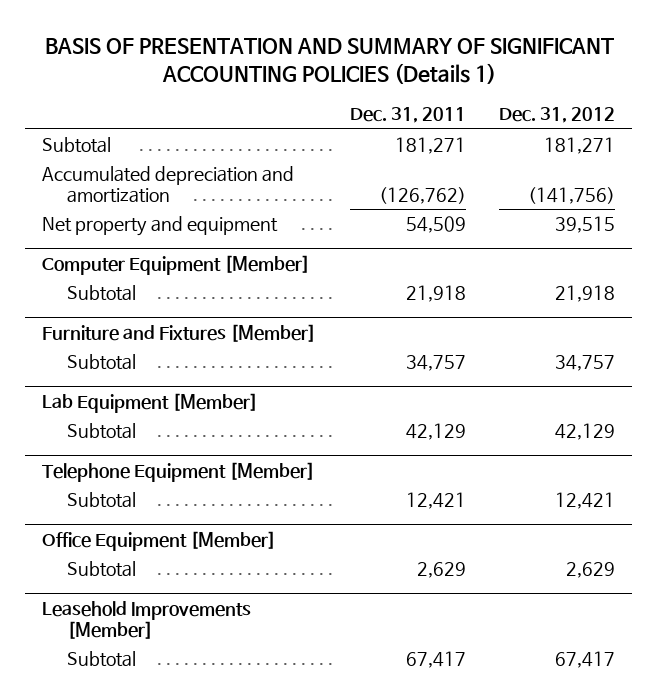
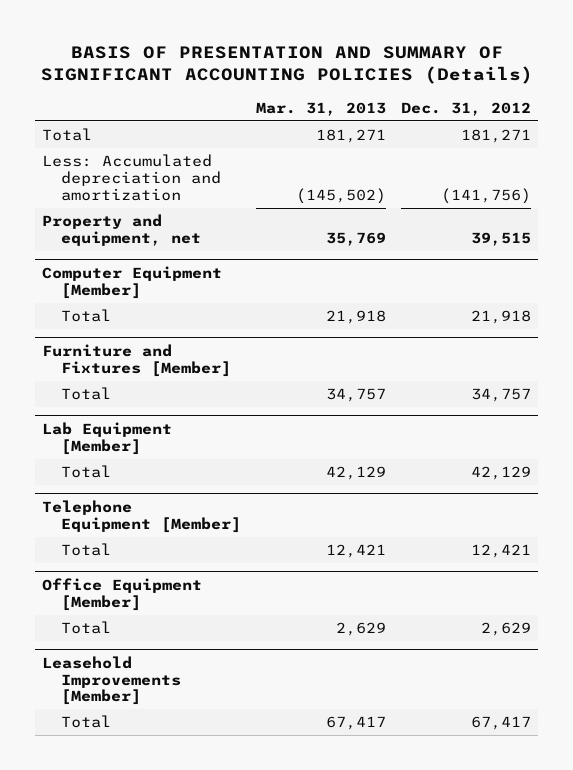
[44,38,614,85] BASIS OF PRESENTATION AND SUMMARY OF SIGNIFICANT ACCOUNTING POLICIES (Details 1) -> [40,45,533,85] BASIS OF PRESENTATION AND SUMMARY OF SIGNIFICANT ACCOUNTING POLICIES (Details)
[349,107,466,124] Dec. 31, 2011 -> none
none -> [256,101,387,116] Mar. 31, 2013
[42,137,112,154] Subtotal -> [42,128,93,142] Total
[42,166,295,204] Accumulated depreciation and amortization -> [42,154,222,201] Less: Accumulated depreciation and amortization
[42,216,279,237] Net property and equipment -> [42,214,202,247] Property and equipment, net
[66,285,136,302] Subtotal -> [61,309,112,323] Total
[66,354,136,371] Subtotal -> [61,387,112,401] Total
[66,423,136,440] Subtotal -> [61,465,112,479] Total
[66,492,136,509] Subtotal -> [61,543,112,557] Total
[66,561,136,578] Subtotal -> [61,621,112,635] Total
[66,651,136,668] Subtotal -> [61,715,112,729] Total

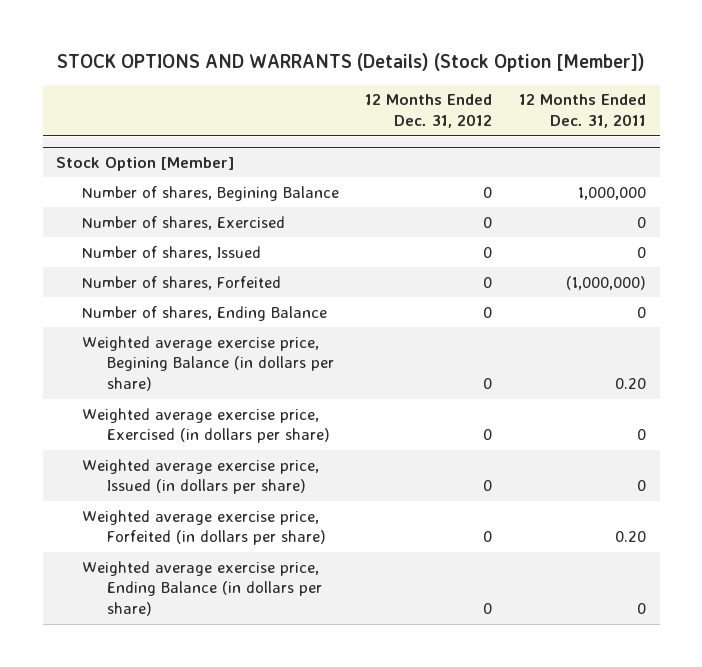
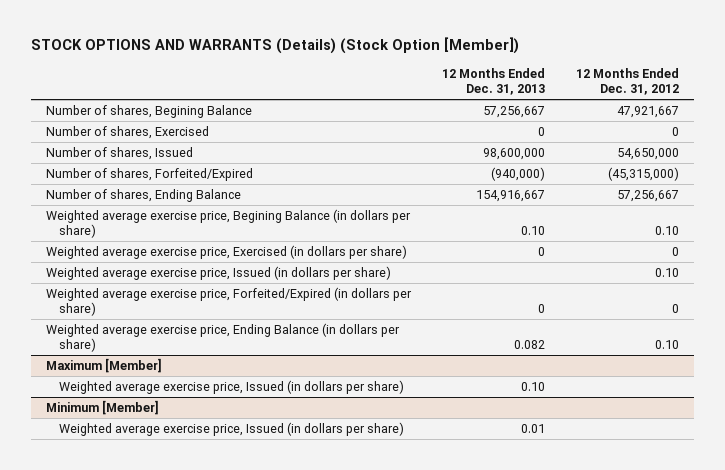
[519,94,647,129] 12 Months Ended Dec. 31, 2011 -> none
none -> [442,67,546,95] 12 Months Ended Dec. 31, 2013
[56,157,235,172] Stock Option [Member] -> none
[483,186,493,198] 0 -> [616,105,679,118] 47,921,667
[483,246,493,258] 0 -> [616,147,679,160] 54,650,000
[81,275,281,290] Number of shares, Forfeited -> [46,167,254,181] Number of shares, Forfeited/Expired
[483,276,493,288] 0 -> [607,166,679,181] (45,315,000)
[483,306,493,318] 0 -> [616,189,679,202] 57,256,667
[483,378,493,390] 0 -> [654,225,679,235] 0.10
[483,480,493,492] 0 -> [654,267,679,277] 0.10
[81,509,327,546] Weighted average exercise price, Forfeited (in dollars per share) -> [46,286,413,316] Weighted average exercise price, Forfeited/Expired (in dollars per share)
[483,603,493,615] 0 -> [654,339,679,349] 0.10
none -> [46,357,163,373] Maximum [Member]
none -> [58,379,404,394] Weighted average exercise price, Issued (in dollars per share)
none -> [46,399,160,415] Minimum [Member]
none -> [58,421,404,436] Weighted average exercise price, Issued (in dollars per share)

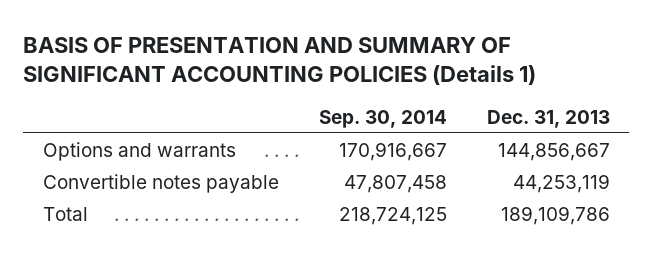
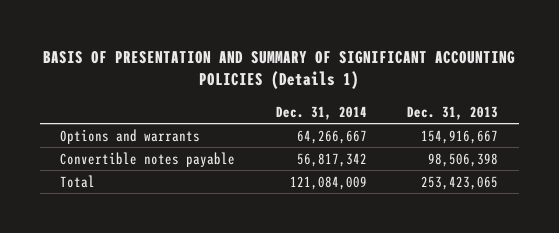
[318,110,447,129] Sep. 30, 2014 -> none
none -> [275,105,367,120] Dec. 31, 2014
[497,142,610,161] 144,856,667 -> [421,129,499,144] 154,916,667
[512,173,610,193] 44,253,119 -> [428,152,499,167] 98,506,398
[500,205,610,225] 189,109,786 -> [421,175,499,190] 253,423,065

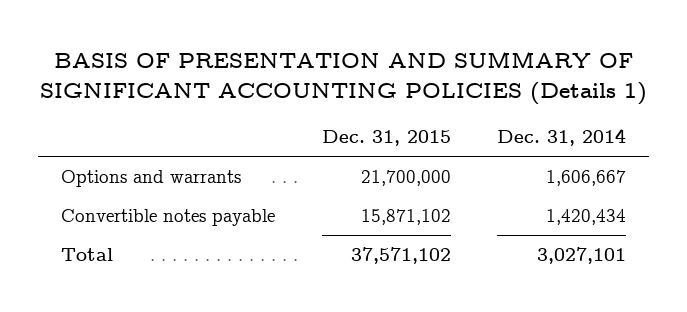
[407,105,499,120] Dec. 31, 2013 -> none
none -> [321,130,451,147] Dec. 31, 2015
[296,129,367,144] 64,266,667 -> [545,170,626,187] 1,606,667
[296,152,367,167] 56,817,342 -> [545,209,626,226] 1,420,434
[289,175,367,190] 121,084,009 -> [536,247,626,265] 3,027,101

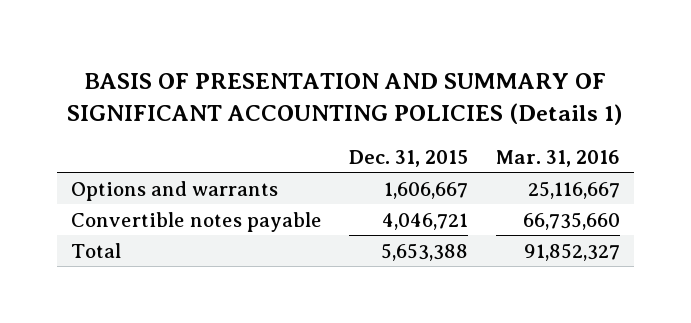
[496,128,626,147] Dec. 31, 2014 -> none
none -> [495,149,620,167] Mar. 31, 2016
[360,170,451,187] 21,700,000 -> [384,181,469,199] 1,606,667
[360,209,451,226] 15,871,102 -> [382,212,469,230] 4,046,721
[350,247,451,265] 37,571,102 -> [381,242,469,261] 5,653,388

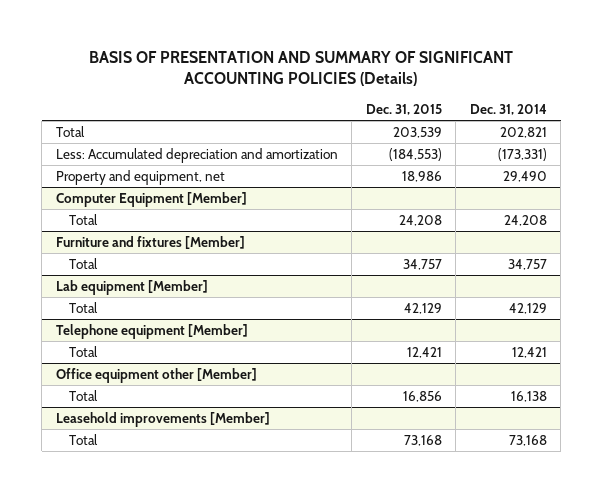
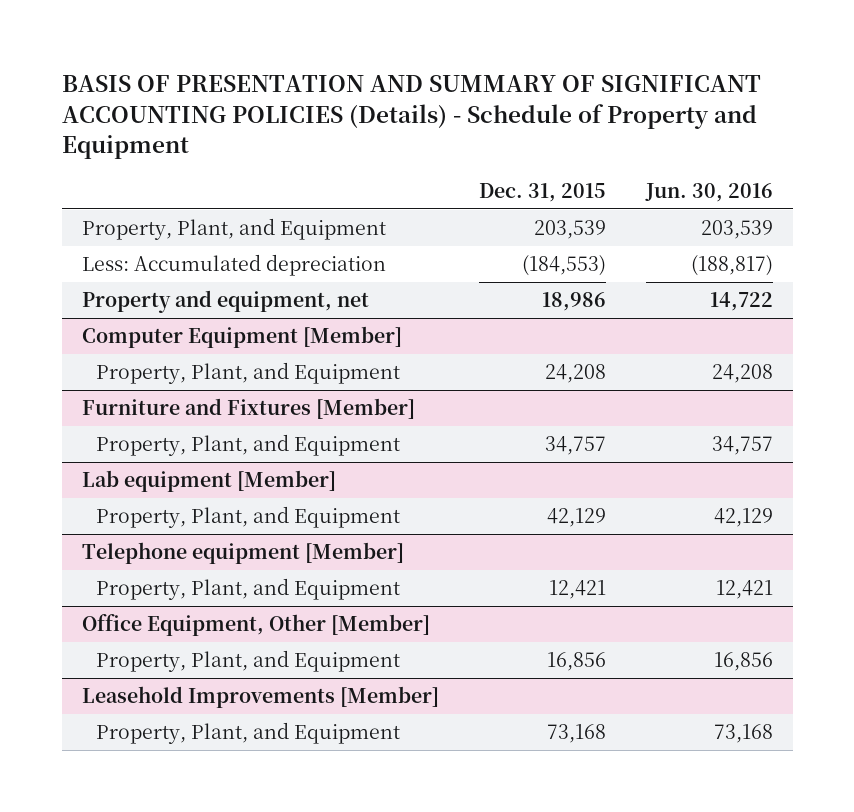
[89,50,514,87] BASIS OF PRESENTATION AND SUMMARY OF SIGNIFICANT ACCOUNTING POLICIES (Details) -> [61,75,761,160] BASIS OF PRESENTATION AND SUMMARY OF SIGNIFICANT ACCOUNTING POLICIES (Details) - Schedule of Property and Equipment
[469,103,547,115] Dec. 31, 2014 -> none
none -> [644,183,773,203] Jun. 30, 2016
[55,125,85,137] Total -> [81,218,386,241] Property, Plant, and Equipment
[55,147,338,163] Less: Accumulated depreciation and amortization -> [81,254,386,277] Less: Accumulated depreciation
[69,213,99,225] Total -> [95,362,400,385] Property, Plant, and Equipment
[55,235,245,249] Furniture and fixtures [Member] -> [81,398,415,420] Furniture and Fixtures [Member]
[69,257,99,269] Total -> [95,434,400,457] Property, Plant, and Equipment
[69,301,99,313] Total -> [95,506,400,529] Property, Plant, and Equipment
[69,345,99,357] Total -> [95,578,400,601] Property, Plant, and Equipment
[55,367,257,383] Office equipment other [Member] -> [81,614,430,637] Office Equipment, Other [Member]
[69,389,99,401] Total -> [95,650,400,673] Property, Plant, and Equipment
[55,411,270,427] Leasehold improvements [Member] -> [81,686,439,709] Leasehold Improvements [Member]
[69,433,99,445] Total -> [95,722,400,745] Property, Plant, and Equipment

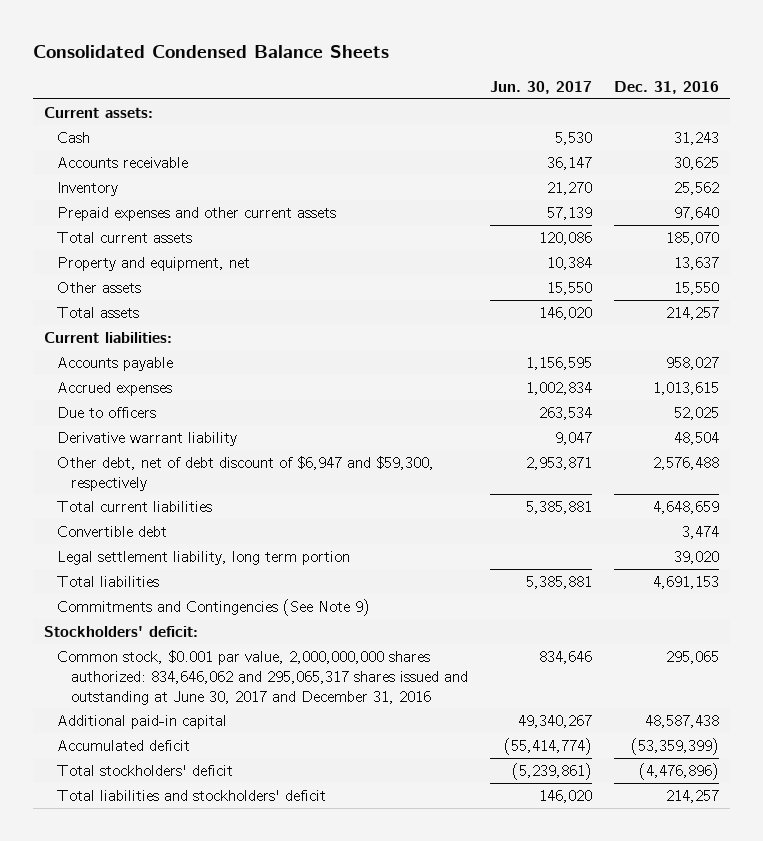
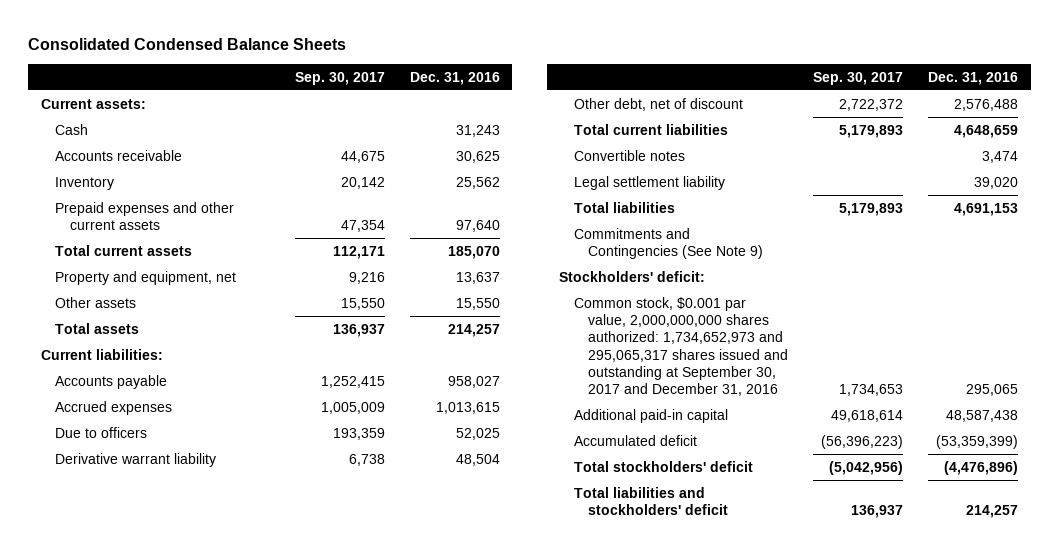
[489,80,592,94] Jun. 30, 2017 -> none
none -> [294,71,385,85] Sep. 30, 2017
[57,455,435,491] Other debt, net of debt discount of $6,947 and $59,300, respectively -> [573,97,743,111] Other debt, net of discount
[57,525,168,537] Convertible debt -> [573,149,685,161] Convertible notes
[57,550,351,565] Legal settlement liability, long term portion -> [573,175,725,190] Legal settlement liability
[57,649,468,705] Common stock, $0.001 par value, 2,000,000,000 shares authorized: 834,646,062 and 295,065,317 shares issued and outstanding at June 30, 2017 and December 31, 2016 -> [573,296,789,397] Common stock, $0.001 par value, 2,000,000,000 shares authorized: 1,734,652,973 and 295,065,317 shares issued and outstanding at September 30, 2017 and December 31, 2016

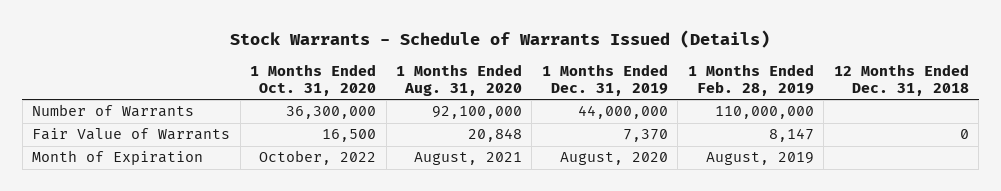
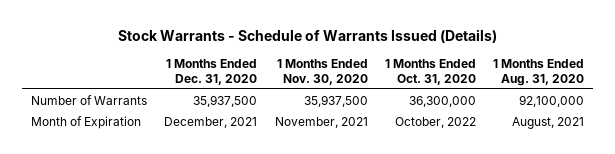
[541,63,668,96] 1 Months Ended Dec. 31, 2019 -> none
[687,63,814,96] 1 Months Ended Feb. 28, 2019 -> none
[833,63,969,96] 12 Months Ended Dec. 31, 2018 -> none
none -> [166,59,258,85] 1 Months Ended Dec. 31, 2020
none -> [276,59,368,85] 1 Months Ended Nov. 30, 2020
[32,128,231,141] Fair Value of Warrants -> none

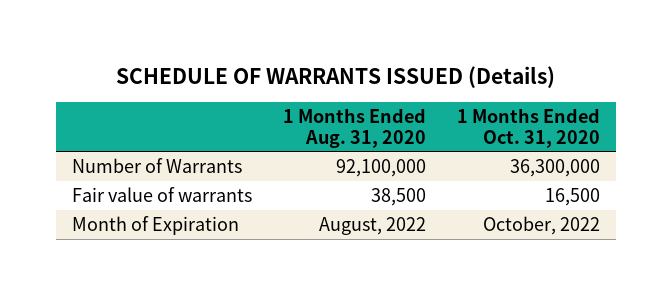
[117,29,497,44] Stock Warrants - Schedule of Warrants Issued (Details) -> [115,65,555,88] SCHEDULE OF WARRANTS ISSUED (Details)
[166,59,258,85] 1 Months Ended Dec. 31, 2020 -> none
[276,59,368,85] 1 Months Ended Nov. 30, 2020 -> none
none -> [71,186,252,202] Fair value of warrants
[512,116,585,129] August, 2021 -> [318,216,426,235] August, 2022

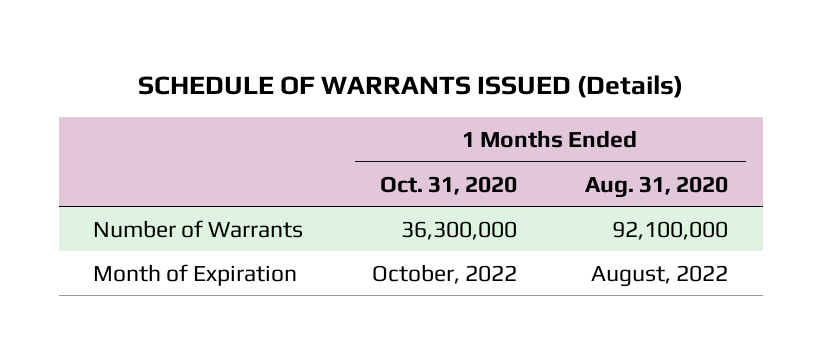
[71,186,252,202] Fair value of warrants -> none

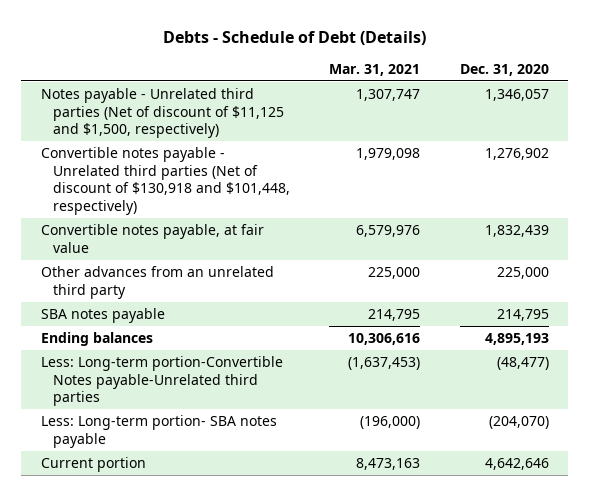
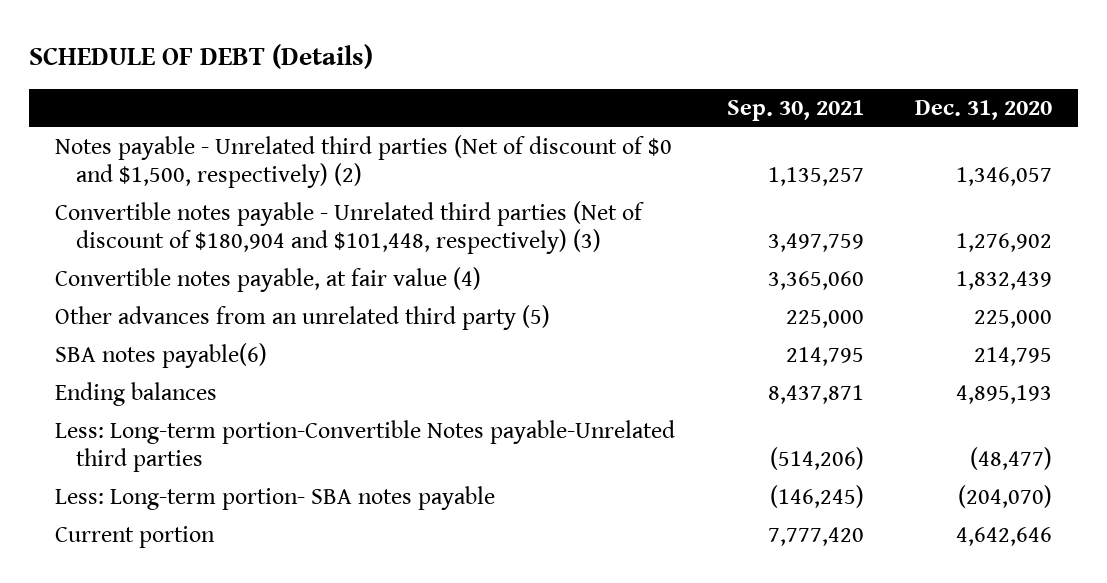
[162,30,426,45] Debts - Schedule of Debt (Details) -> [28,44,373,70] SCHEDULE OF DEBT (Details)
[329,63,421,76] Mar. 31, 2021 -> none
none -> [726,100,864,122] Sep. 30, 2021
[40,87,285,139] Notes payable - Unrelated third parties (Net of discount of $11,125 and $1,500, respectively) -> [54,135,672,189] Notes payable - Unrelated third parties (Net of discount of $0 and $1,500, respectively) (2)
[40,146,291,215] Convertible notes payable - Unrelated third parties (Net of discount of $130,918 and $101,448, respectively) -> [54,201,644,255] Convertible notes payable - Unrelated third parties (Net of discount of $180,904 and $101,448, respectively) (3)
[40,223,264,253] Convertible notes payable, at fair value -> [54,267,481,293] Convertible notes payable, at fair value (4)
[40,265,274,299] Other advances from an unrelated third party -> [54,305,550,331] Other advances from an unrelated third party (5)
[40,307,165,323] SBA notes payable -> [54,343,267,369] SBA notes payable(6)

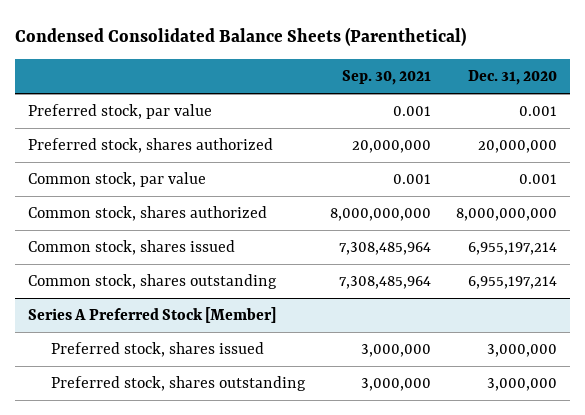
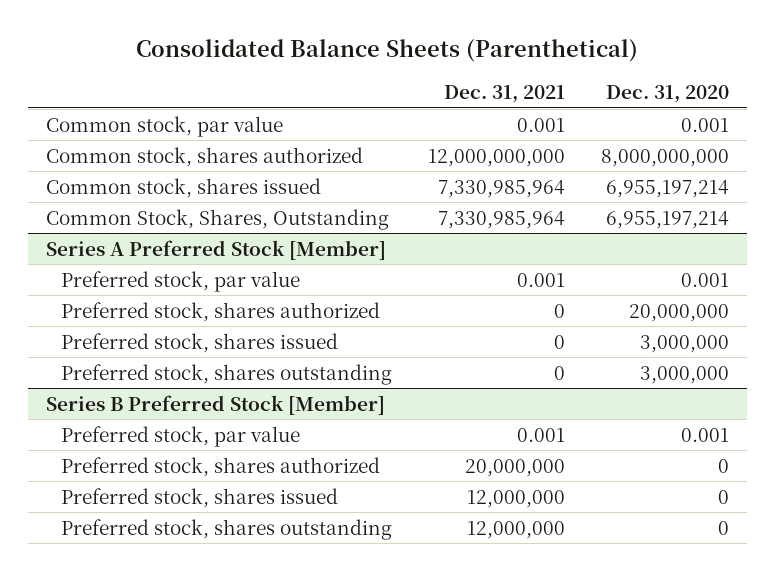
[15,27,467,47] Condensed Consolidated Balance Sheets (Parenthetical) -> [136,39,639,63] Consolidated Balance Sheets (Parenthetical)
[342,70,432,86] Sep. 30, 2021 -> none
none -> [443,85,565,104] Dec. 31, 2021
[27,103,212,119] Preferred stock, par value -> none
[27,137,273,153] Preferred stock, shares authorized -> none
[27,273,277,289] Common stock, shares outstanding -> [45,208,389,230] Common Stock, Shares, Outstanding
none -> [61,270,301,292] Preferred stock, par value
none -> [61,301,381,322] Preferred stock, shares authorized
none -> [45,394,385,415] Series B Preferred Stock [Member]
none -> [61,425,301,447] Preferred stock, par value
none -> [61,456,381,477] Preferred stock, shares authorized
none -> [61,487,339,508] Preferred stock, shares issued
none -> [61,518,393,540] Preferred stock, shares outstanding

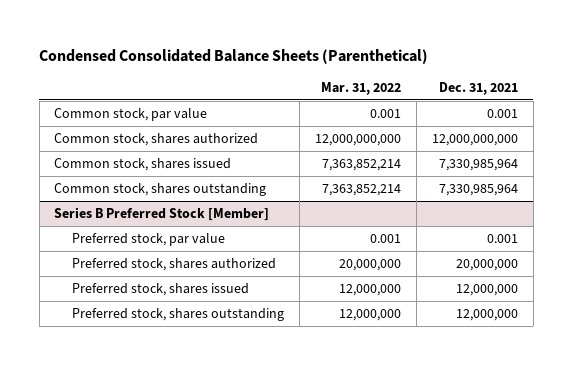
[136,39,639,63] Consolidated Balance Sheets (Parenthetical) -> [39,48,429,64] Condensed Consolidated Balance Sheets (Parenthetical)
[605,85,729,104] Dec. 31, 2020 -> none
none -> [321,81,402,95] Mar. 31, 2022
[45,239,386,260] Series A Preferred Stock [Member] -> none
[61,270,301,292] Preferred stock, par value -> none
[61,301,381,322] Preferred stock, shares authorized -> none
[61,332,339,353] Preferred stock, shares issued -> none
[61,363,393,385] Preferred stock, shares outstanding -> none
[45,208,389,230] Common Stock, Shares, Outstanding -> [54,183,267,197] Common stock, shares outstanding

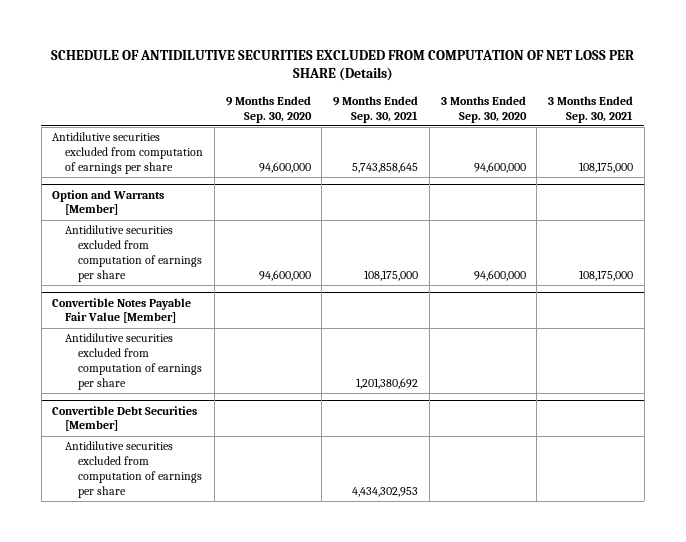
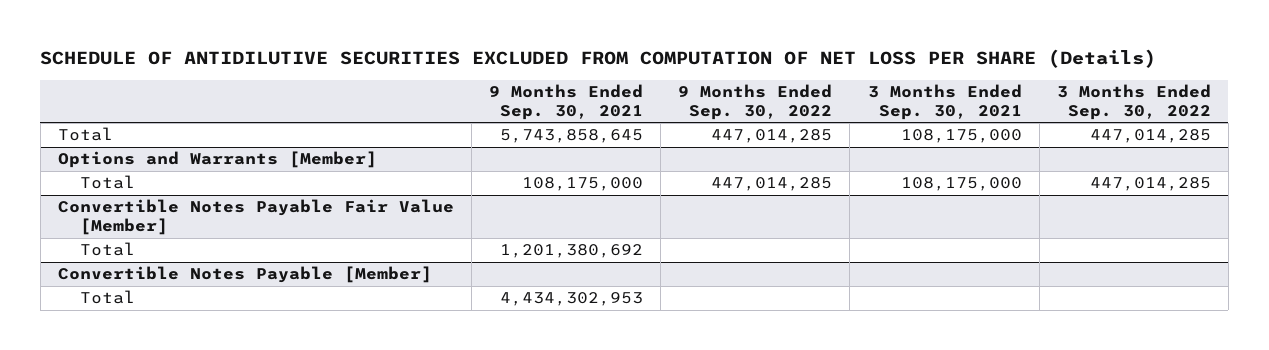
[225,95,312,123] 9 Months Ended Sep. 30, 2020 -> none
[440,95,527,123] 3 Months Ended Sep. 30, 2020 -> none
none -> [678,84,833,120] 9 Months Ended Sep. 30, 2022
none -> [1056,84,1211,120] 3 Months Ended Sep. 30, 2022
[52,132,204,174] Antidilutive securities excluded from computation of earnings per share -> [58,127,114,142] Total
[52,189,165,216] Option and Warrants [Member] -> [58,151,378,169] Options and Warrants [Member]
[65,225,202,282] Antidilutive securities excluded from computation of earnings per share -> [79,175,135,190] Total
[52,405,198,432] Convertible Debt Securities [Member] -> none
[65,333,202,390] Antidilutive securities excluded from computation of earnings per share -> [79,242,135,257] Total
none -> [58,266,433,284] Convertible Notes Payable [Member]
[65,441,202,498] Antidilutive securities excluded from computation of earnings per share -> [79,290,135,305] Total

